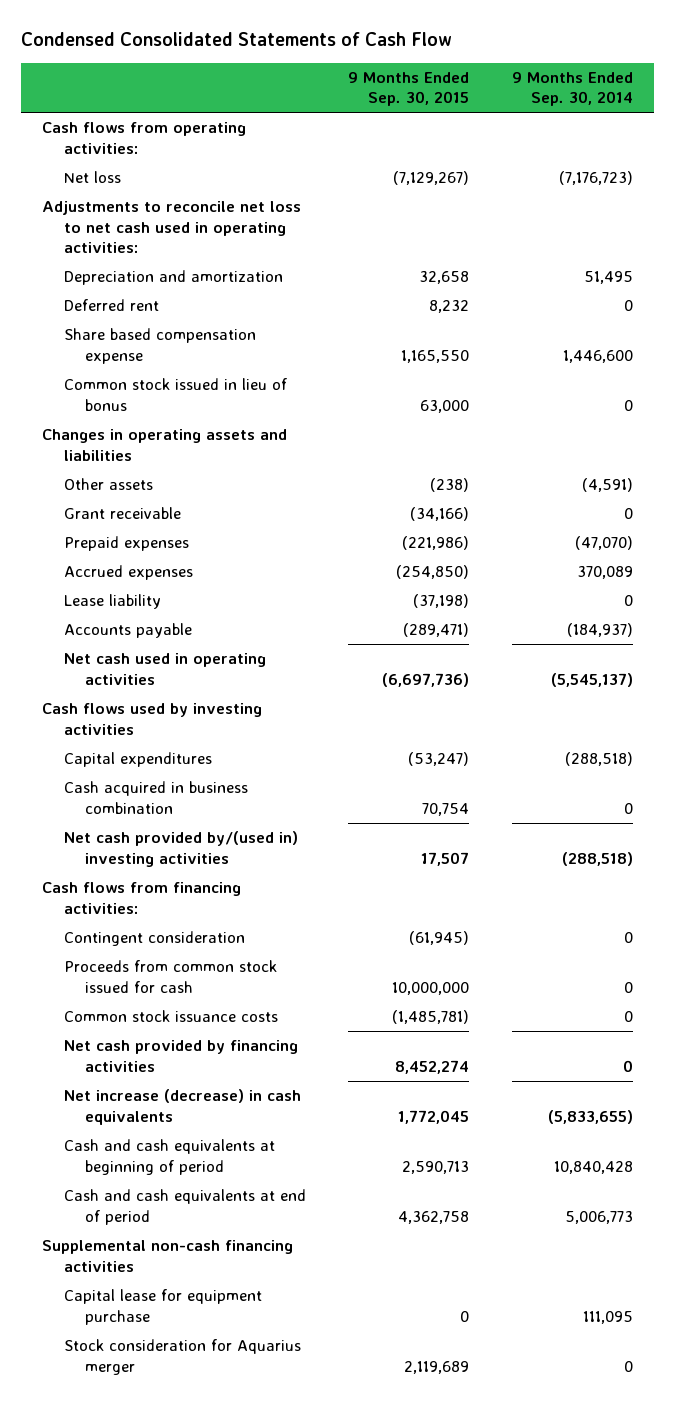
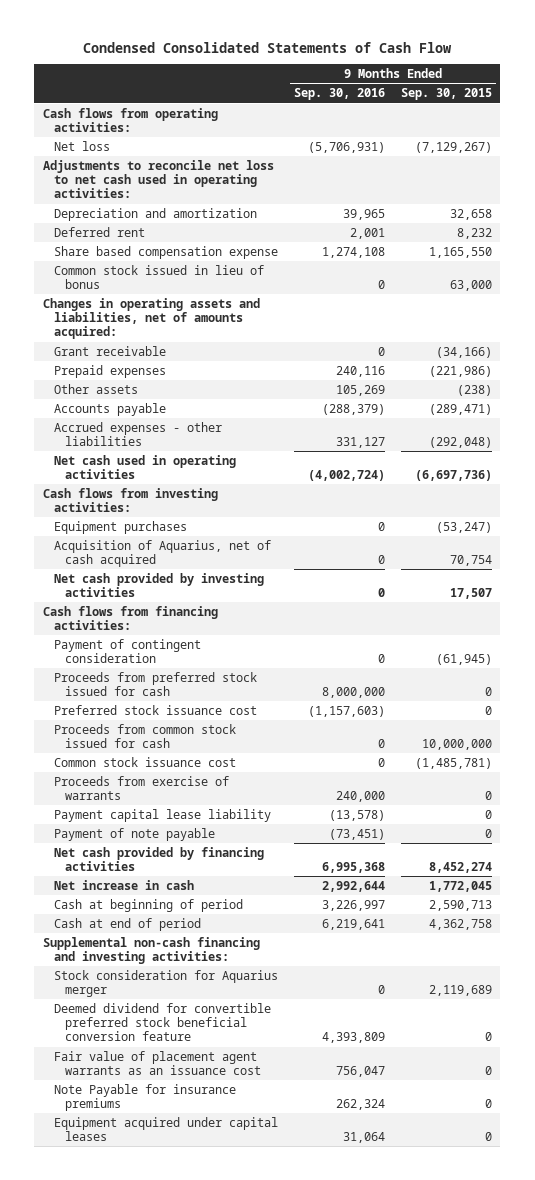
[512,71,634,107] 9 Months Ended Sep. 30, 2014 -> none
none -> [293,88,385,101] Sep. 30, 2016
[42,429,288,461] Changes in operating assets and liabilities -> [42,297,260,340] Changes in operating assets and liabilities, net of amounts acquired:
[63,565,193,581] Accrued expenses -> none
[63,594,161,610] Lease liability -> none
[63,478,153,491] Other assets -> [53,383,138,394] Other assets
none -> [53,421,222,447] Accrued expenses - other liabilities
[42,703,263,735] Cash flows used by investing activities -> [42,487,218,513] Cash flows from investing activities:
[63,752,212,768] Capital expenditures -> [53,520,187,534] Equipment purchases
[63,781,248,814] Cash acquired in business combination -> [53,539,271,568] Acquisition of Aquarius, net of cash acquired
[63,831,298,867] Net cash provided by/(used in) investing activities -> [53,572,264,598] Net cash provided by investing activities
[63,931,245,947] Contingent consideration -> [53,638,201,664] Payment of contingent consideration
none -> [53,671,257,697] Proceeds from preferred stock issued for cash
none -> [53,704,257,715] Preferred stock issuance cost
[63,1010,278,1023] Common stock issuance costs -> [53,756,236,767] Common stock issuance cost
none -> [53,775,229,801] Proceeds from exercise of warrants
none -> [53,808,271,822] Payment capital lease liability
none -> [53,827,215,841] Payment of note payable
[63,1289,262,1325] Capital lease for equipment purchase -> none
[63,1089,301,1125] Net increase (decrease) in cash equivalents -> [53,879,194,890] Net increase in cash
[63,1139,275,1175] Cash and cash equivalents at beginning of period -> [53,898,243,912] Cash at beginning of period
[63,1189,306,1225] Cash and cash equivalents at end of period -> [53,917,201,931] Cash at end of period
[42,1240,294,1272] Supplemental non-cash financing activities -> [42,936,260,965] Supplemental non-cash financing and investing activities:
none -> [53,1002,271,1042] Deemed dividend for convertible preferred stock beneficial conversion feature
none -> [53,1050,261,1076] Fair value of placement agent warrants as an issuance cost
none -> [53,1083,236,1112] Note Payable for insurance premiums
none -> [53,1116,278,1142] Equipment acquired under capital leases

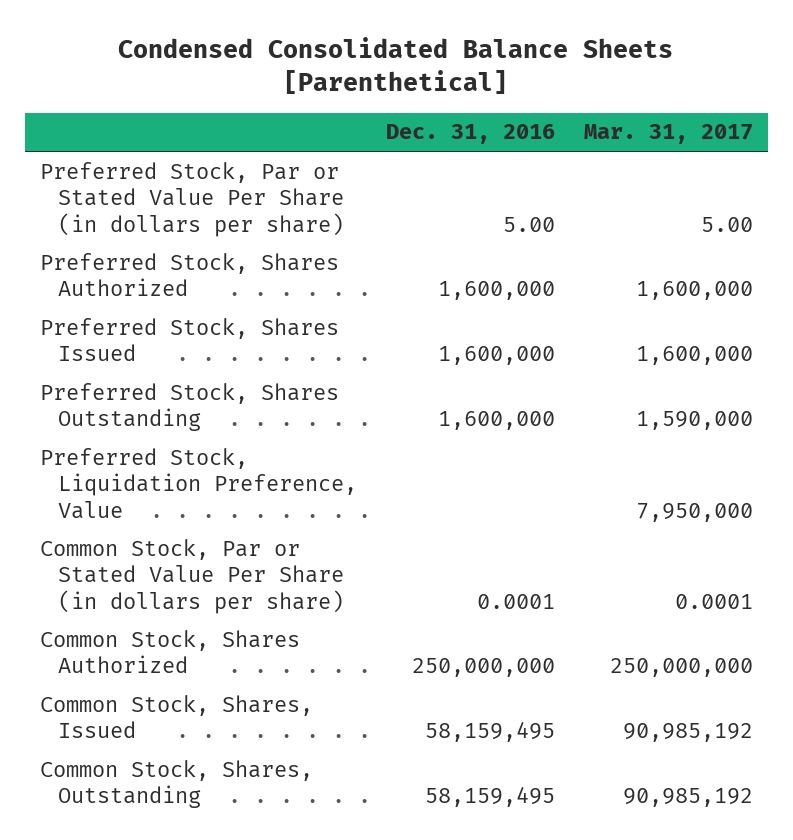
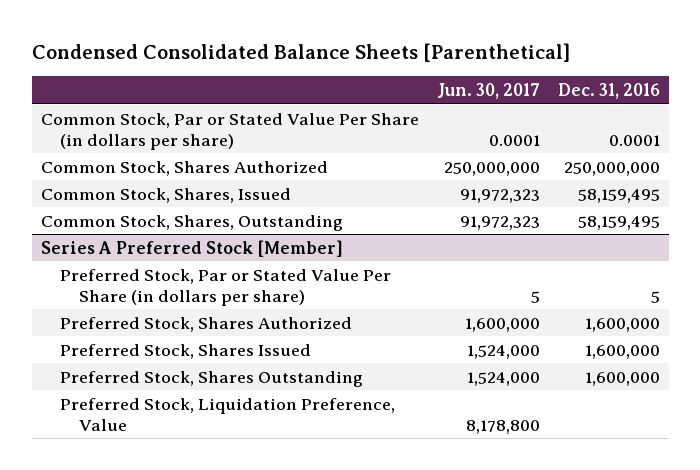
[584,124,754,145] Mar. 31, 2017 -> none
none -> [436,83,540,100] Jun. 30, 2017
[39,161,344,237] Preferred Stock, Par or Stated Value Per Share (in dollars per share) -> none
[39,252,339,297] Preferred Stock, Shares Authorized -> none
[39,317,339,362] Preferred Stock, Shares Issued -> none
[39,382,339,432] Preferred Stock, Shares Outstanding -> none
[39,447,357,519] Preferred Stock, Liquidation Preference, Value -> none
none -> [40,239,343,257] Series A Preferred Stock [Member]
none -> [59,268,391,306] Preferred Stock, Par or Stated Value Per Share (in dollars per share)
none -> [59,316,352,332] Preferred Stock, Shares Authorized
none -> [59,343,311,359] Preferred Stock, Shares Issued
none -> [59,370,363,387] Preferred Stock, Shares Outstanding
none -> [59,397,395,431] Preferred Stock, Liquidation Preference, Value

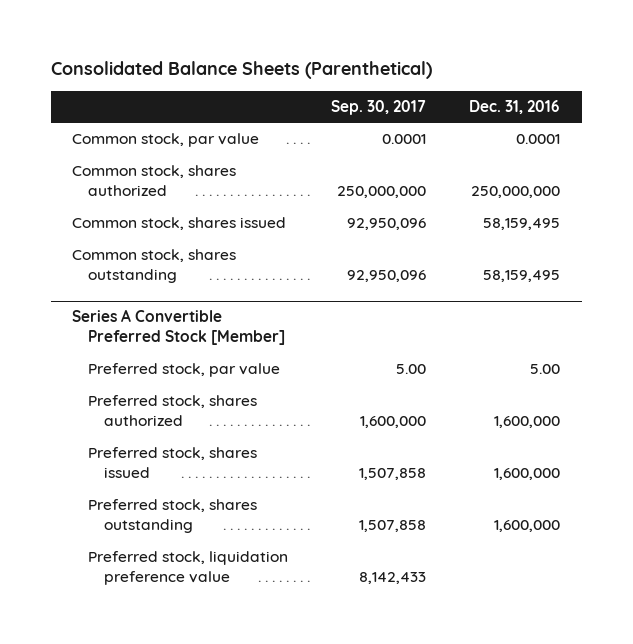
[31,42,570,62] Condensed Consolidated Balance Sheets [Parenthetical] -> [50,60,432,79] Consolidated Balance Sheets (Parenthetical)
[436,83,540,100] Jun. 30, 2017 -> none
none -> [331,100,427,116] Sep. 30, 2017
[40,112,419,150] Common Stock, Par or Stated Value Per Share (in dollars per share) -> [72,133,260,148] Common stock, par value
[40,160,328,176] Common Stock, Shares Authorized -> [72,165,237,197] Common stock, shares authorized
[40,187,291,203] Common Stock, Shares, Issued -> [72,217,287,231] Common stock, shares issued
[40,214,343,231] Common Stock, Shares, Outstanding -> [72,249,237,284] Common stock, shares outstanding
[40,239,343,257] Series A Preferred Stock [Member] -> [72,309,286,346] Series A Convertible Preferred Stock [Member]
[59,268,391,306] Preferred Stock, Par or Stated Value Per Share (in dollars per share) -> [88,363,281,378] Preferred stock, par value
[650,290,660,303] 5 -> [530,364,561,375] 5.00
[59,316,352,332] Preferred Stock, Shares Authorized -> [88,395,258,427] Preferred stock, shares authorized
[59,343,311,359] Preferred Stock, Shares Issued -> [88,447,258,479] Preferred stock, shares issued
[59,370,363,387] Preferred Stock, Shares Outstanding -> [88,499,258,534] Preferred stock, shares outstanding
[59,397,395,431] Preferred Stock, Liquidation Preference, Value -> [88,551,289,586] Preferred stock, liquidation preference value

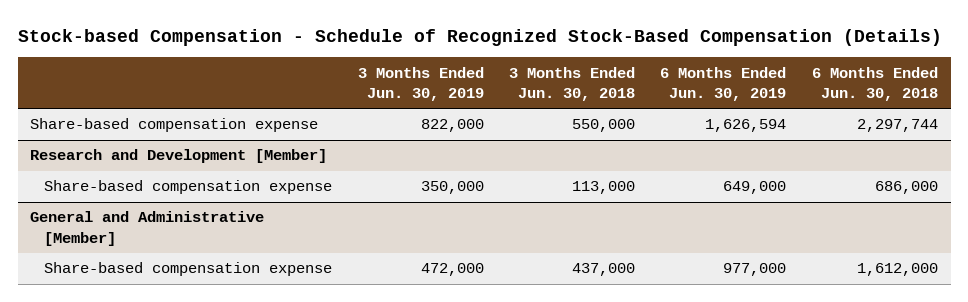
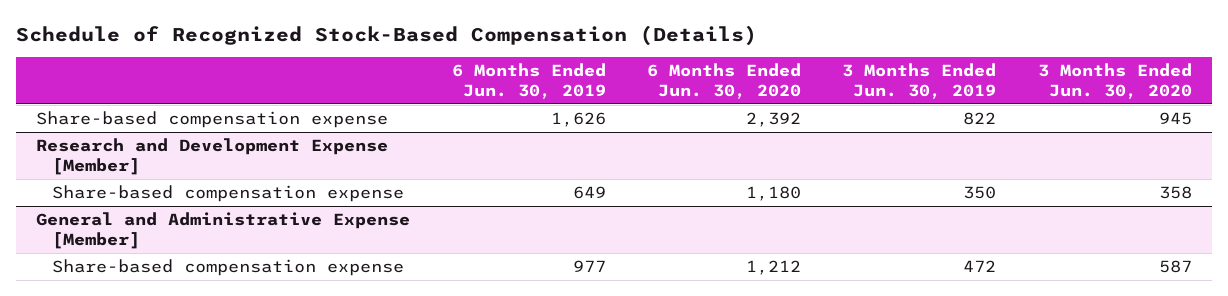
[17,28,942,46] Stock-based Compensation - Schedule of Recognized Stock-Based Compensation (Details) -> [15,24,757,46] Schedule of Recognized Stock-Based Compensation (Details)
[509,66,636,102] 3 Months Ended Jun. 30, 2018 -> none
[811,66,938,102] 6 Months Ended Jun. 30, 2018 -> none
none -> [647,62,802,100] 6 Months Ended Jun. 30, 2020
none -> [1037,62,1192,100] 3 Months Ended Jun. 30, 2020
[420,119,484,133] 822,000 -> [963,111,997,125] 822
[705,119,787,133] 1,626,594 -> [550,111,606,127] 1,626
[30,149,328,164] Research and Development [Member] -> [36,137,389,176] Research and Development Expense [Member]
[420,181,484,195] 350,000 -> [963,185,997,199] 350
[723,181,787,195] 649,000 -> [572,185,606,199] 649
[30,211,265,246] General and Administrative [Member] -> [36,211,411,250] General and Administrative Expense [Member]
[420,263,484,277] 472,000 -> [963,259,997,272] 472
[723,263,787,277] 977,000 -> [572,259,606,272] 977

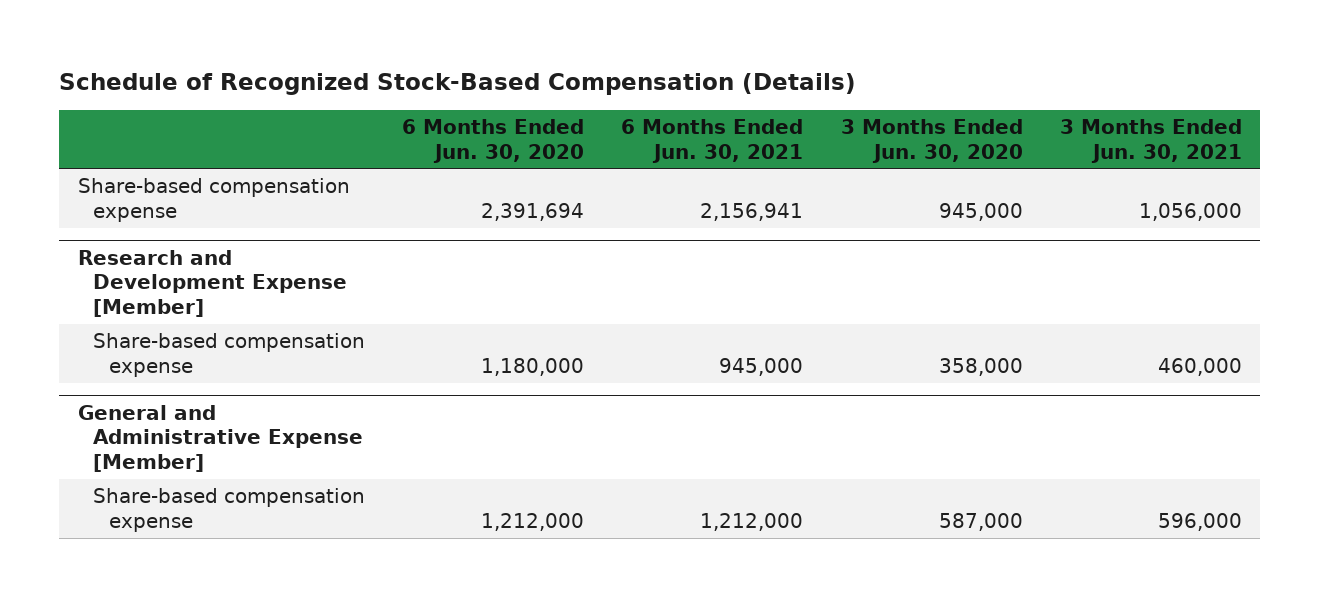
[451,62,606,100] 6 Months Ended Jun. 30, 2019 -> none
[842,62,997,100] 3 Months Ended Jun. 30, 2019 -> none
none -> [621,118,804,163] 6 Months Ended Jun. 30, 2021
none -> [1059,118,1242,163] 3 Months Ended Jun. 30, 2021
[746,111,802,127] 2,392 -> [481,202,585,221] 2,391,694
[1158,111,1192,125] 945 -> [938,202,1023,221] 945,000
[746,185,802,201] 1,180 -> [481,357,585,376] 1,180,000
[1158,185,1192,199] 358 -> [938,357,1023,376] 358,000
[746,259,802,275] 1,212 -> [481,512,585,531] 1,212,000
[1158,259,1192,273] 587 -> [938,512,1023,531] 587,000

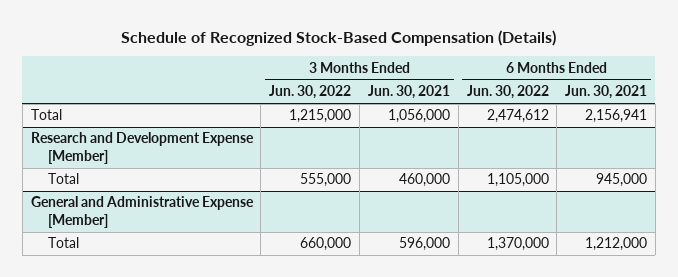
[402,118,585,163] 6 Months Ended Jun. 30, 2020 -> none
[840,118,1023,163] 3 Months Ended Jun. 30, 2020 -> none
none -> [269,85,352,100] Jun. 30, 2022
none -> [466,85,549,100] Jun. 30, 2022
[77,178,350,222] Share-based compensation expense -> [30,109,62,121] Total
[93,333,366,377] Share-based compensation expense -> [48,173,80,185] Total
[93,488,366,532] Share-based compensation expense -> [48,237,80,249] Total

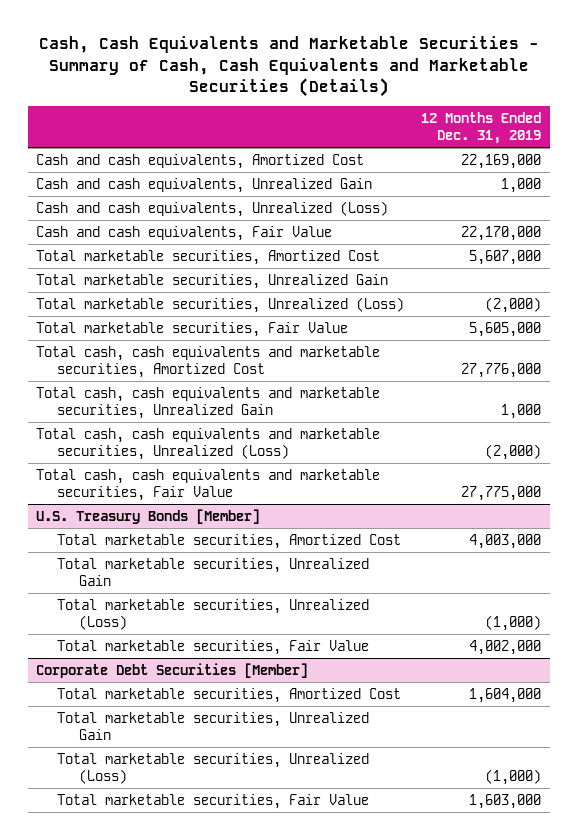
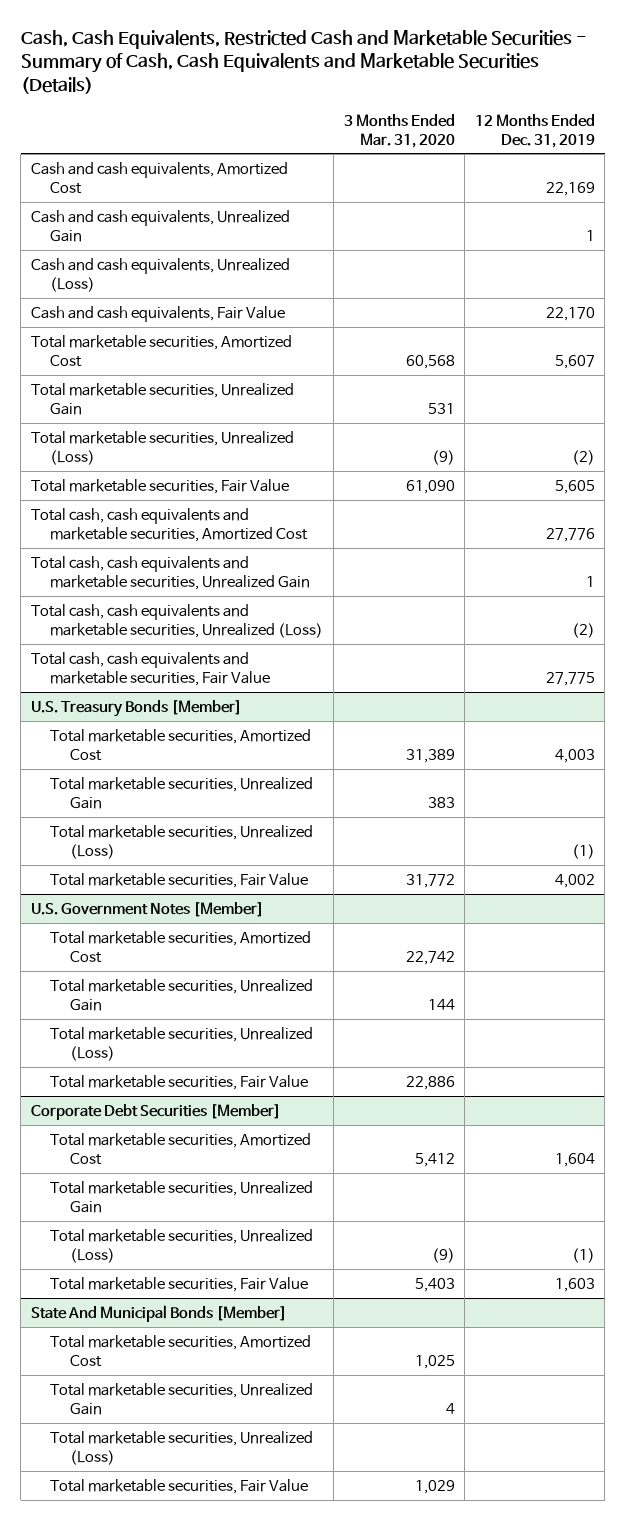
[38,36,539,98] Cash, Cash Equivalents and Marketable Securities - Summary of Cash, Cash Equivalents and Marketable Securities (Details) -> [20,30,587,94] Cash, Cash Equivalents, Restricted Cash and Marketable Securities - Summary of Cash, Cash Equivalents and Marketable Securities (Details)
none -> [343,113,455,148] 3 Months Ended Mar. 31, 2020
[461,154,542,170] 22,169,000 -> [545,181,595,196] 22,169
[501,178,542,194] 1,000 -> [585,229,595,241] 1
[461,226,542,242] 22,170,000 -> [545,306,595,321] 22,170
[469,250,542,266] 5,607,000 -> [554,354,595,369] 5,607
[485,297,542,314] (2,000) -> [571,449,595,465] (2)
[469,322,542,338] 5,605,000 -> [554,479,595,494] 5,605
[461,362,542,378] 27,776,000 -> [545,527,595,542] 27,776
[501,403,542,419] 1,000 -> [585,575,595,587] 1
[485,443,542,460] (2,000) -> [571,622,595,638] (2)
[461,485,542,501] 27,775,000 -> [545,671,595,686] 27,775
[469,534,542,550] 4,003,000 -> [554,748,595,763] 4,003
[485,614,542,631] (1,000) -> [571,843,595,859] (1)
[469,640,542,656] 4,002,000 -> [554,873,595,888] 4,002
none -> [31,901,265,917] U.S. Government Notes [Member]
none -> [50,930,312,963] Total marketable securities, Amortized Cost
none -> [50,978,314,1011] Total marketable securities, Unrealized Gain
none -> [50,1026,314,1061] Total marketable securities, Unrealized (Loss)
none -> [50,1074,309,1090] Total marketable securities, Fair Value
[469,688,542,704] 1,604,000 -> [554,1152,595,1167] 1,604
[485,768,542,785] (1,000) -> [571,1247,595,1263] (1)
[469,794,542,810] 1,603,000 -> [554,1277,595,1292] 1,603
none -> [31,1304,288,1322] State And Municipal Bonds [Member]
none -> [50,1334,312,1367] Total marketable securities, Amortized Cost
none -> [50,1382,314,1415] Total marketable securities, Unrealized Gain
none -> [50,1430,314,1465] Total marketable securities, Unrealized (Loss)
none -> [50,1478,309,1494] Total marketable securities, Fair Value

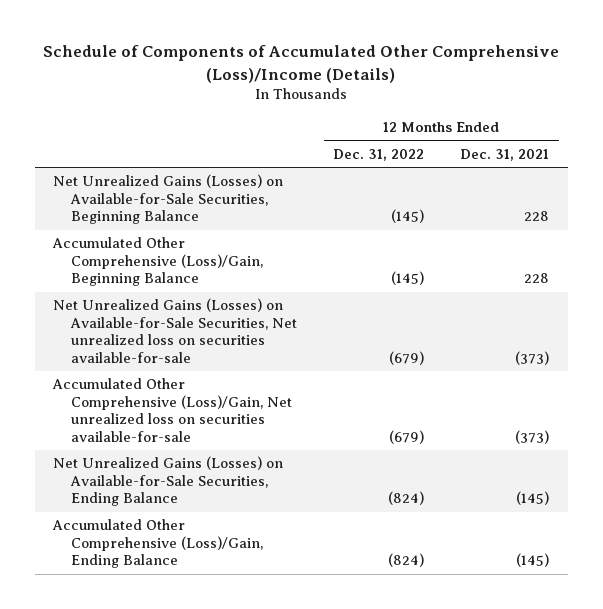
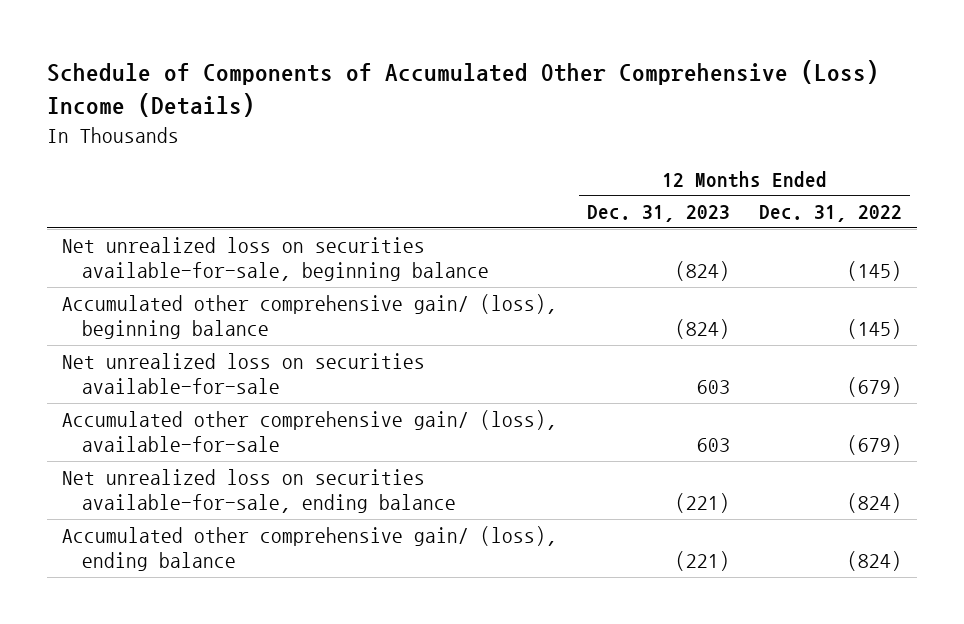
[43,45,560,83] Schedule of Components of Accumulated Other Comprehensive (Loss)/Income (Details) -> [47,60,880,118] Schedule of Components of Accumulated Other Comprehensive (Loss) Income (Details)
[460,148,550,161] Dec. 31, 2021 -> none
none -> [586,205,730,223] Dec. 31, 2023
[53,174,284,225] Net Unrealized Gains (Losses) on Available-for-Sale Securities, Beginning Balance -> [62,236,489,282] Net unrealized loss on securities available-for-sale, beginning balance
[52,237,264,287] Accumulated Other Comprehensive (Loss)/Gain, Beginning Balance -> [62,293,558,340] Accumulated other comprehensive gain/ (loss), beginning balance
[53,298,298,363] Net Unrealized Gains (Losses) on Available-for-Sale Securities, Net unrealized loss on securities available-for-sale -> [62,352,426,395] Net unrealized loss on securities available-for-sale
[52,378,293,442] Accumulated Other Comprehensive (Loss)/Gain, Net unrealized loss on securities available-for-sale -> [62,409,558,453] Accumulated other comprehensive gain/ (loss), available-for-sale
[53,456,284,507] Net Unrealized Gains (Losses) on Available-for-Sale Securities, Ending Balance -> [62,468,456,514] Net unrealized loss on securities available-for-sale, ending balance
[52,519,264,569] Accumulated Other Comprehensive (Loss)/Gain, Ending Balance -> [62,525,558,572] Accumulated other comprehensive gain/ (loss), ending balance

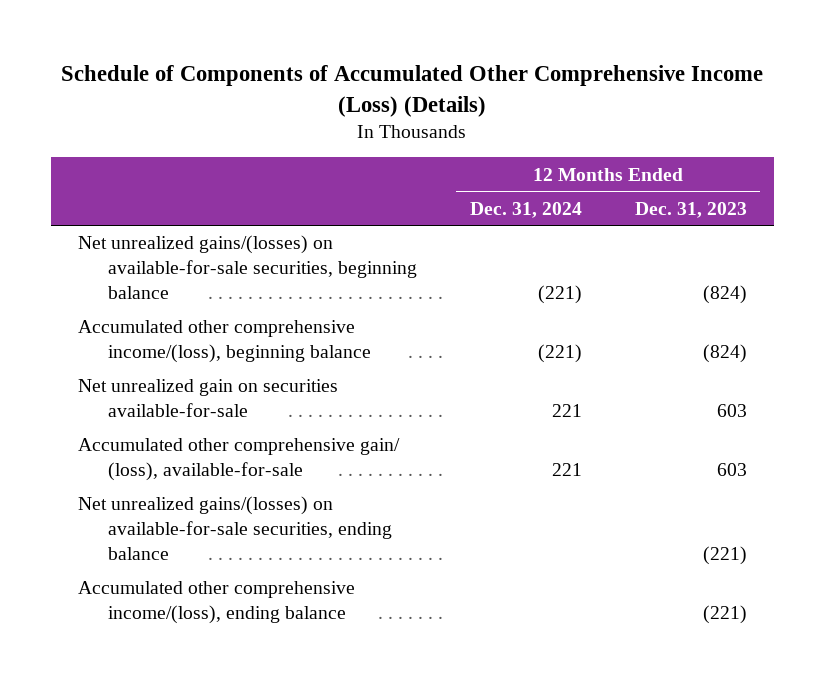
[47,60,880,118] Schedule of Components of Accumulated Other Comprehensive (Loss) Income (Details) -> [61,65,764,117] Schedule of Components of Accumulated Other Comprehensive Income (Loss) (Details)
[759,205,903,223] Dec. 31, 2022 -> none
none -> [469,201,582,218] Dec. 31, 2024
[62,236,489,282] Net unrealized loss on securities available-for-sale, beginning balance -> [77,235,417,300] Net unrealized gains/(losses) on available-for-sale securities, beginning balance
[62,293,558,340] Accumulated other comprehensive gain/ (loss), beginning balance -> [77,320,371,364] Accumulated other comprehensive income/(loss), beginning balance
[62,352,426,395] Net unrealized loss on securities available-for-sale -> [77,379,338,418] Net unrealized gain on securities available-for-sale
[62,468,456,514] Net unrealized loss on securities available-for-sale, ending balance -> [77,496,392,561] Net unrealized gains/(losses) on available-for-sale securities, ending balance
[62,525,558,572] Accumulated other comprehensive gain/ (loss), ending balance -> [77,581,355,625] Accumulated other comprehensive income/(loss), ending balance

